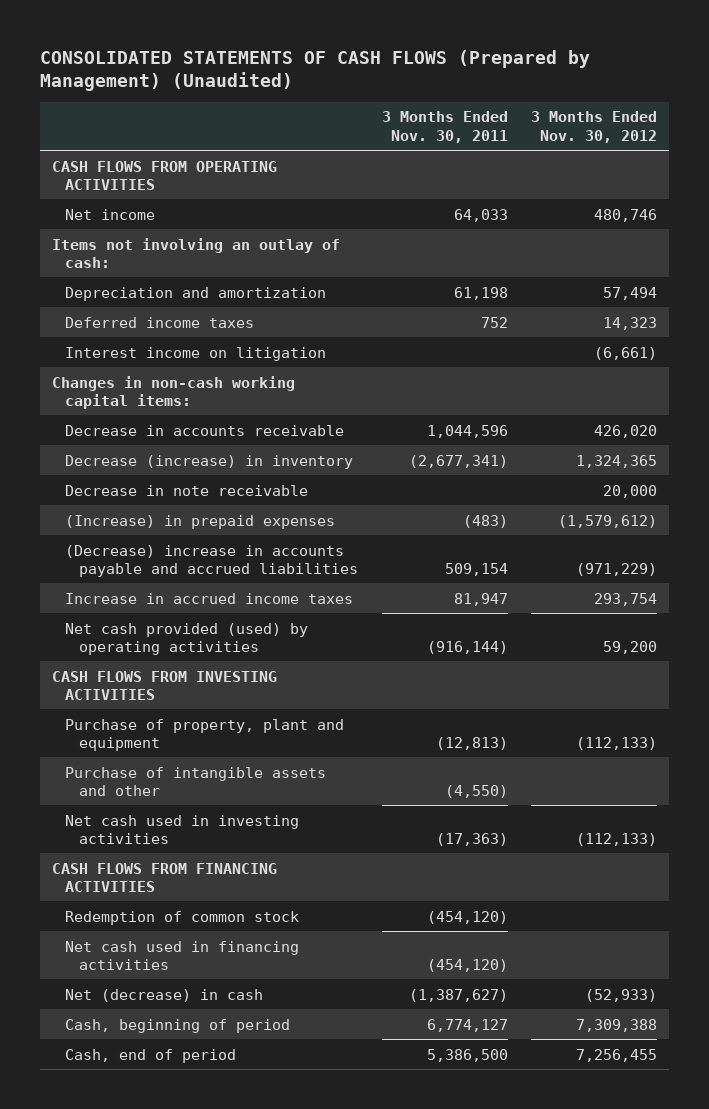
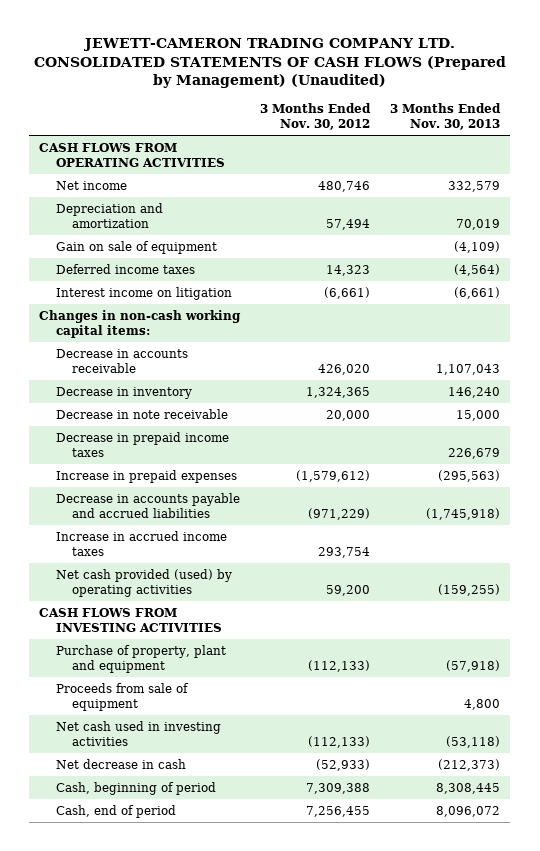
[40,49,591,91] CONSOLIDATED STATEMENTS OF CASH FLOWS (Prepared by Management) (Unaudited) -> [33,38,506,89] JEWETT-CAMERON TRADING COMPANY LTD. CONSOLIDATED STATEMENTS OF CASH FLOWS (Prepared by Management) (Unaudited)
[381,111,508,143] 3 Months Ended Nov. 30, 2011 -> none
none -> [390,102,502,131] 3 Months Ended Nov. 30, 2013
[51,237,340,268] Items not involving an outlay of cash: -> none
none -> [55,240,217,254] Gain on sale of equipment
[65,454,354,469] Decrease (increase) in inventory -> [55,386,192,399] Decrease in inventory
none -> [55,431,229,458] Decrease in prepaid income taxes
[65,514,336,529] (Increase) in prepaid expenses -> [55,469,237,483] Increase in prepaid expenses
[65,544,358,577] (Decrease) increase in accounts payable and accrued liabilities -> [55,492,240,519] Decrease in accounts payable and accrued liabilities
[65,766,327,796] Purchase of intangible assets and other -> none
none -> [55,682,189,712] Proceeds from sale of equipment
[51,862,277,892] CASH FLOWS FROM FINANCING ACTIVITIES -> none
[65,910,300,925] Redemption of common stock -> none
[65,940,300,970] Net cash used in financing activities -> none
[65,988,264,1002] Net (decrease) in cash -> [55,758,186,769] Net decrease in cash

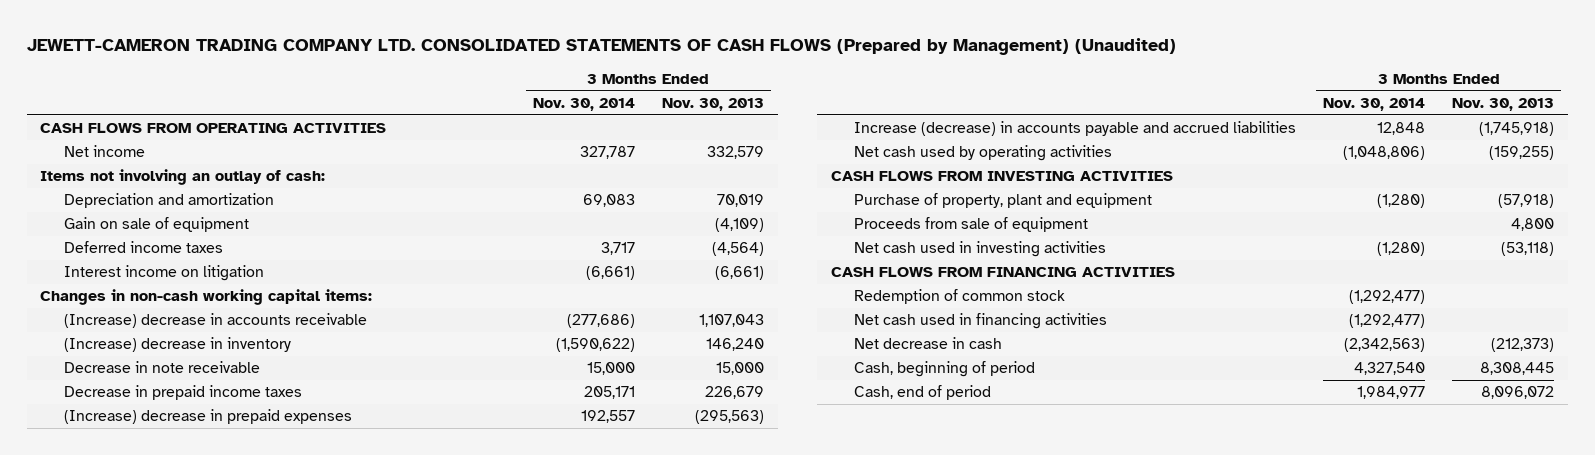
[260,102,372,131] 3 Months Ended Nov. 30, 2012 -> none
none -> [532,98,635,112] Nov. 30, 2014
none -> [40,169,326,186] Items not involving an outlay of cash:
[55,348,188,374] Decrease in accounts receivable -> [63,313,367,329] (Increase) decrease in accounts receivable
[55,386,192,399] Decrease in inventory -> [63,337,291,353] (Increase) decrease in inventory
[55,530,227,557] Increase in accrued income taxes -> none
[55,469,237,483] Increase in prepaid expenses -> [63,409,352,425] (Increase) decrease in prepaid expenses
[55,492,240,519] Decrease in accounts payable and accrued liabilities -> [854,121,1297,137] Increase (decrease) in accounts payable and accrued liabilities
[55,568,232,598] Net cash provided (used) by operating activities -> [854,145,1113,162] Net cash used by operating activities
none -> [830,267,1175,278] CASH FLOWS FROM FINANCING ACTIVITIES
none -> [854,289,1066,305] Redemption of common stock
none -> [854,313,1108,330] Net cash used in financing activities

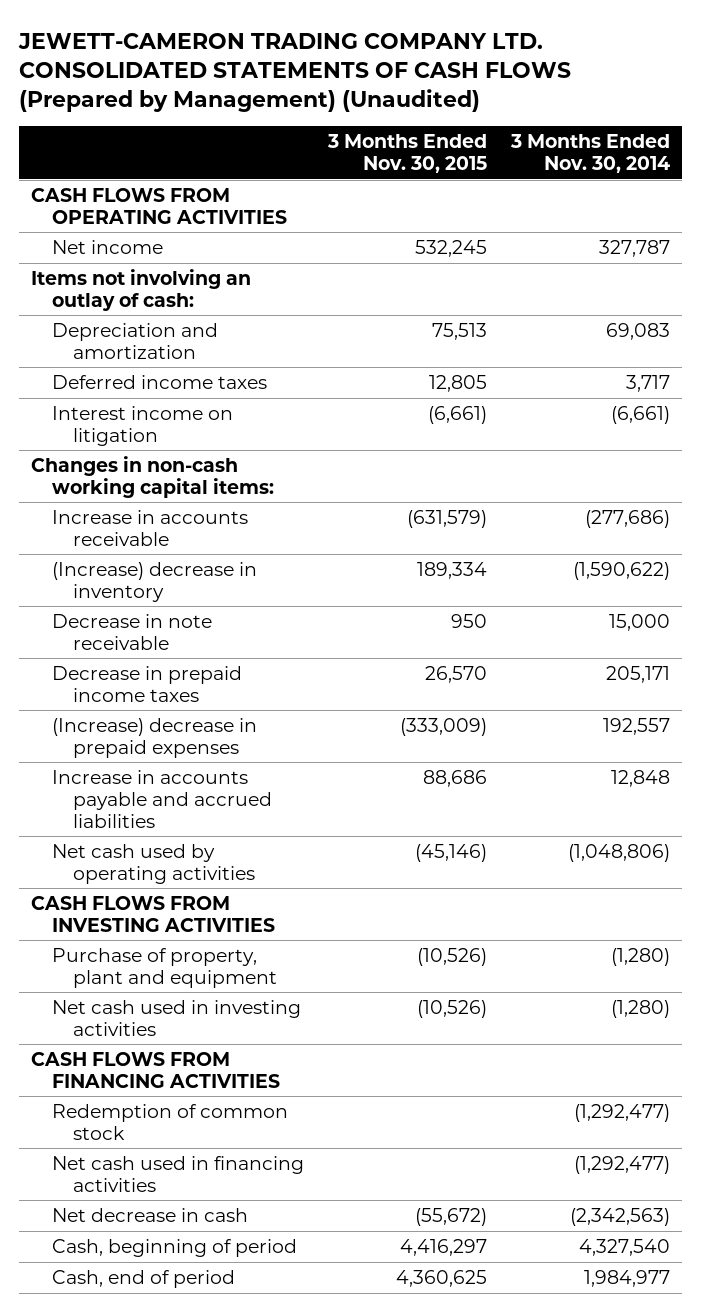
[661,98,764,112] Nov. 30, 2013 -> none
none -> [326,134,487,174] 3 Months Ended Nov. 30, 2015
[63,217,249,233] Gain on sale of equipment -> none
[63,313,367,329] (Increase) decrease in accounts receivable -> [51,509,248,546] Increase in accounts receivable
[854,121,1297,137] Increase (decrease) in accounts payable and accrued liabilities -> [51,769,272,828] Increase in accounts payable and accrued liabilities
[854,217,1089,233] Proceeds from sale of equipment -> none

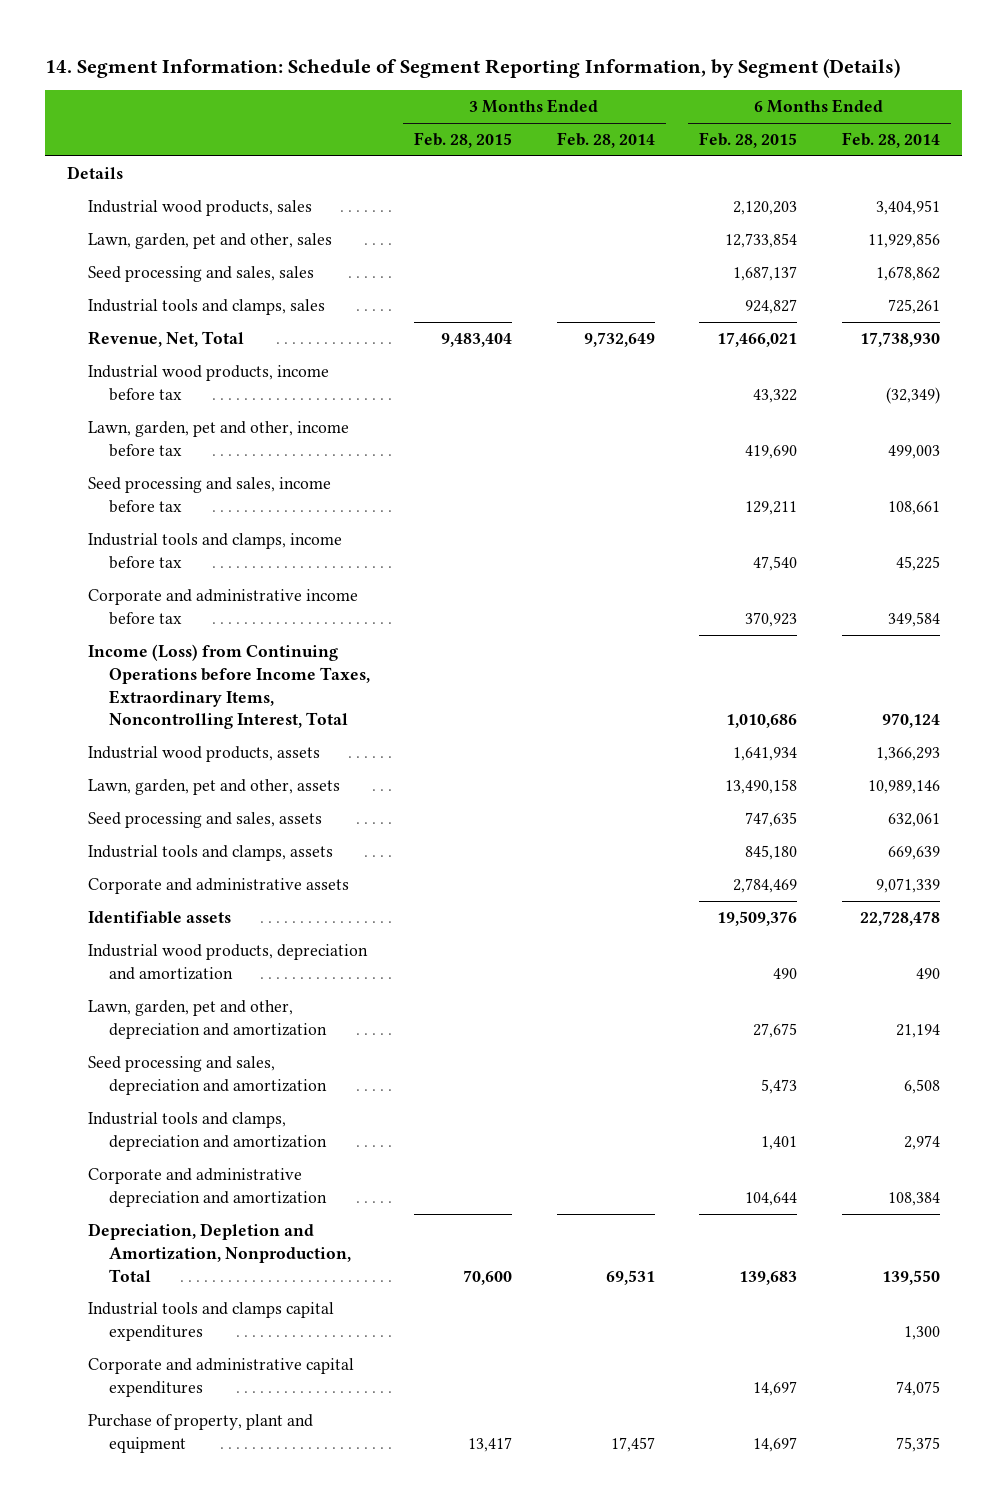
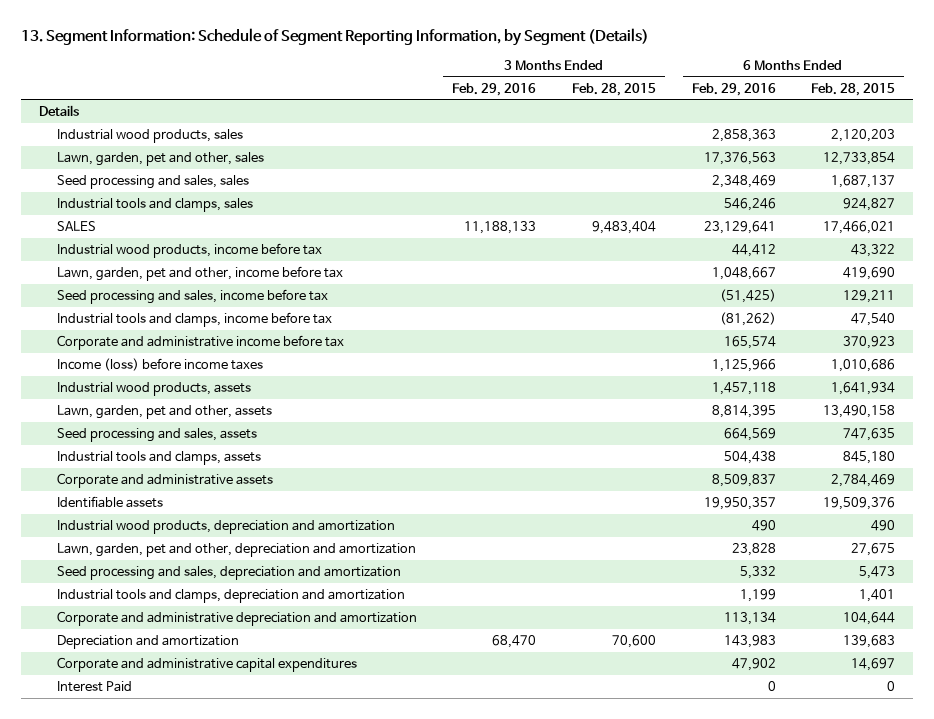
[45,57,901,78] 14. Segment Information: Schedule of Segment Reporting Information, by Segment (Details) -> [20,27,649,46] 13. Segment Information: Schedule of Segment Reporting Information, by Segment (Details)
[556,132,655,149] Feb. 28, 2014 -> none
[841,132,940,149] Feb. 28, 2014 -> none
none -> [452,82,537,96] Feb. 29, 2016
none -> [691,82,776,96] Feb. 29, 2016
[88,331,245,348] Revenue, Net, Total -> [56,221,96,232] SALES
[88,644,370,730] Income (Loss) from Continuing Operations before Income Taxes, Extraordinary Items, Noncontrolling Interest, Total -> [56,358,263,372] Income (loss) before income taxes
[88,1302,335,1341] Industrial tools and clamps capital expenditures -> none
[88,1223,351,1282] Depreciation, Depletion and Amortization, Nonproduction, Total -> [56,635,239,650] Depreciation and amortization
[88,1414,314,1453] Purchase of property, plant and equipment -> none
none -> [56,681,132,693] Interest Paid

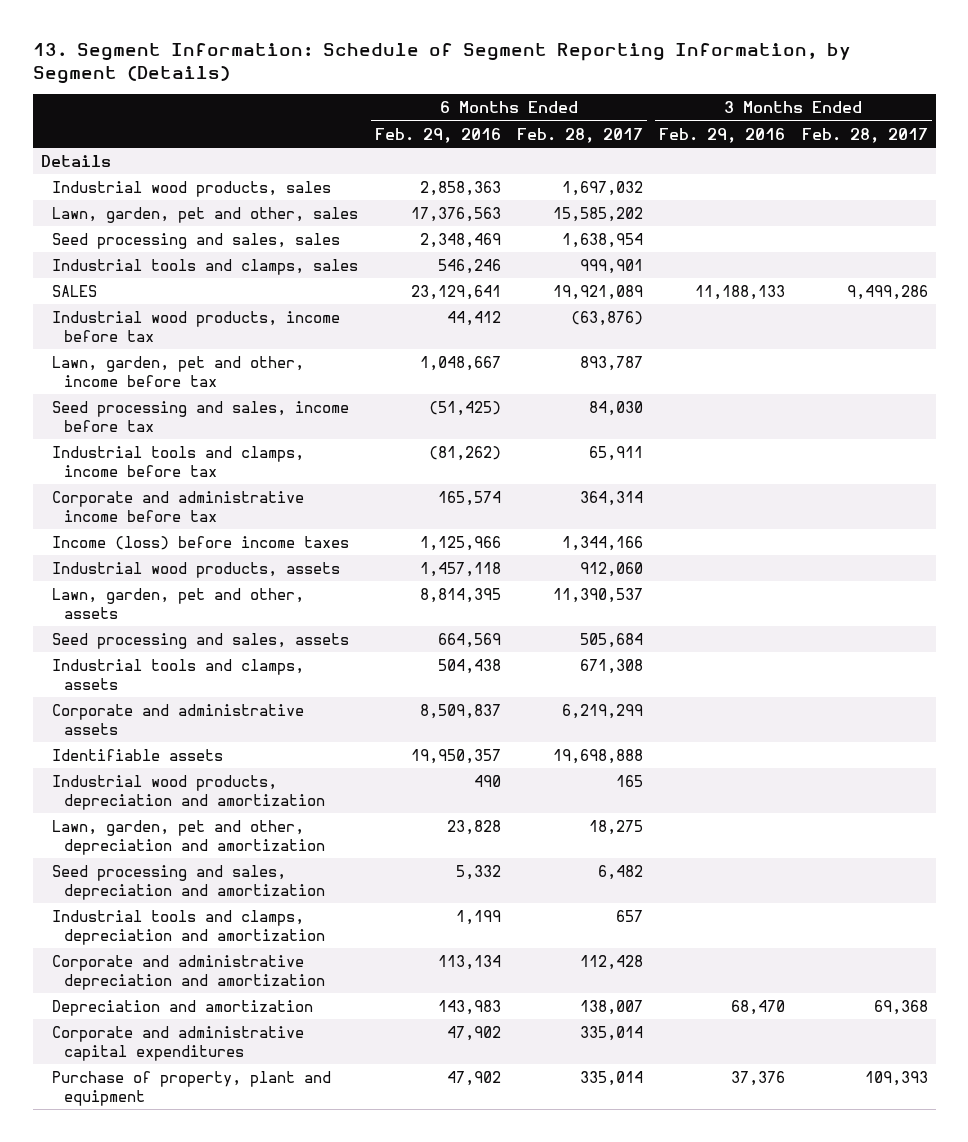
[571,82,656,96] Feb. 28, 2015 -> none
[811,82,896,96] Feb. 28, 2015 -> none
none -> [517,127,644,143] Feb. 28, 2017
none -> [801,127,928,143] Feb. 28, 2017
[56,681,132,693] Interest Paid -> none
none -> [52,1070,332,1106] Purchase of property, plant and equipment

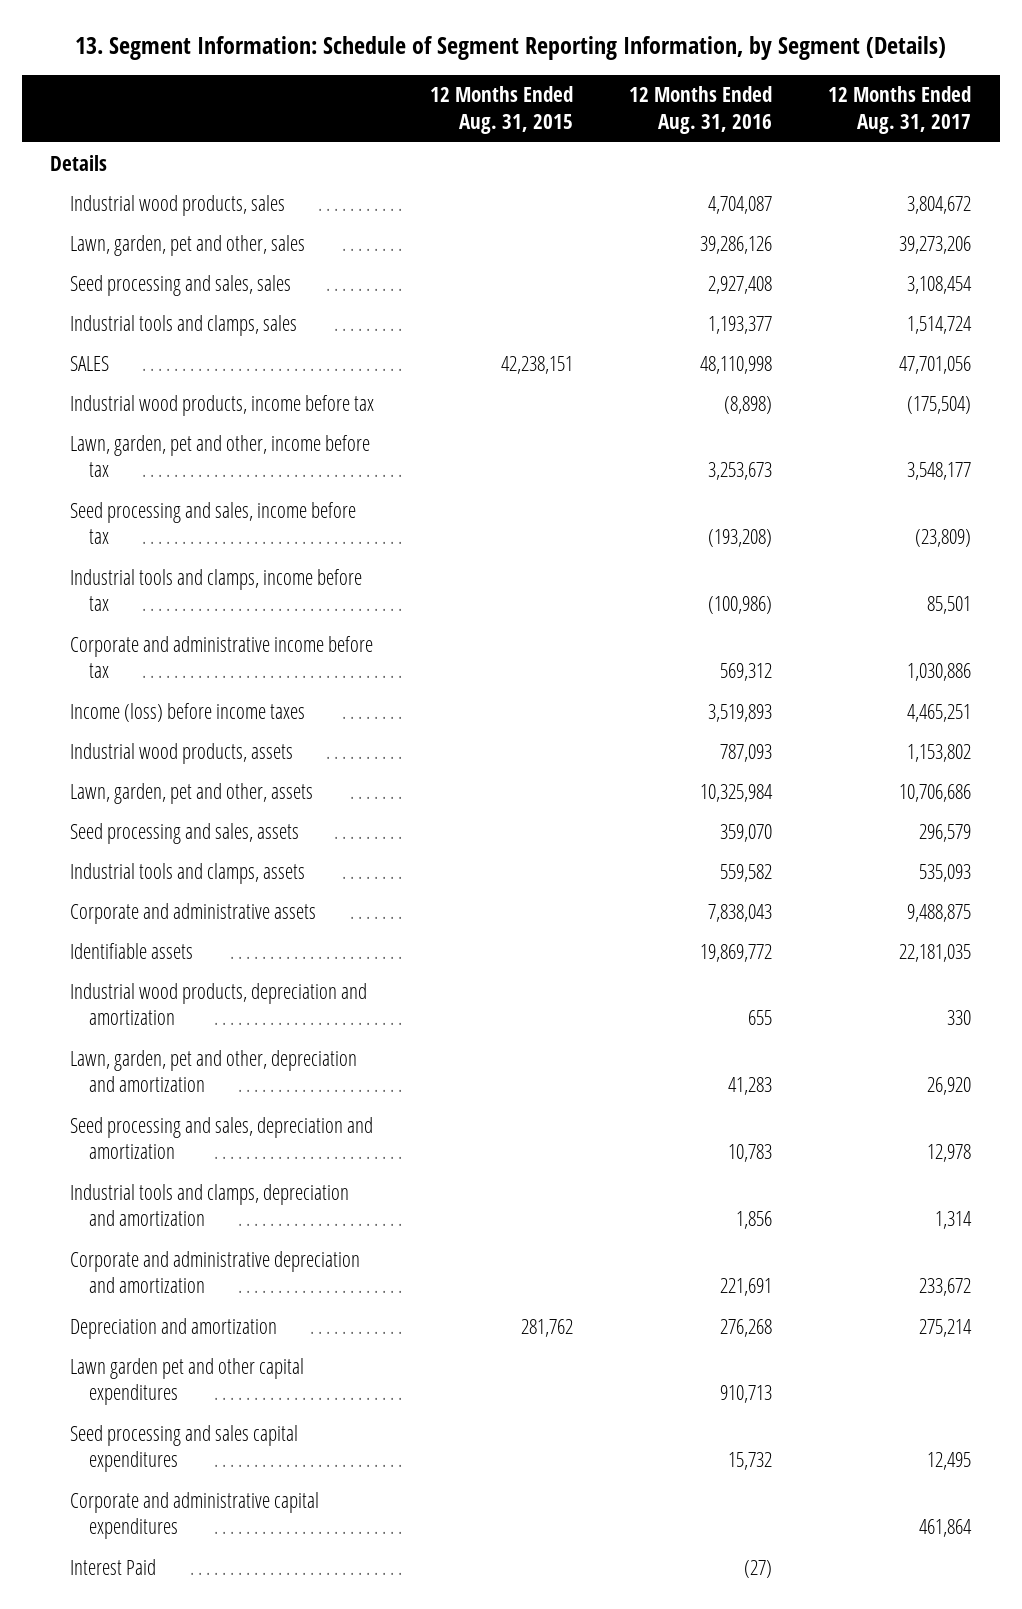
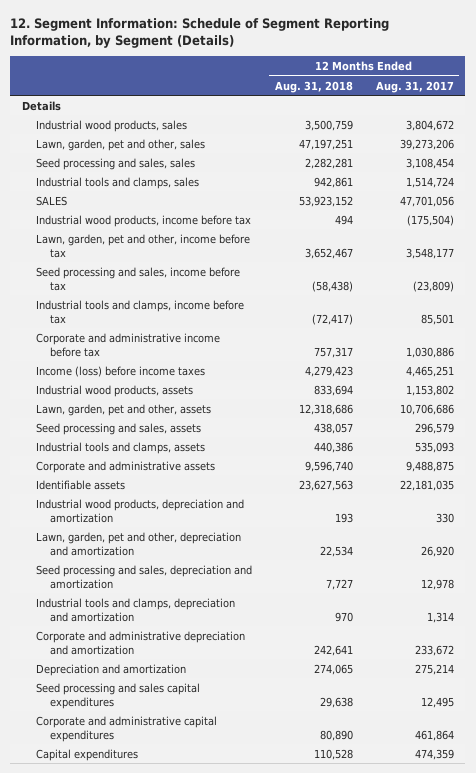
[74,36,946,61] 13. Segment Information: Schedule of Segment Reporting Information, by Segment (Details) -> [10,17,390,49] 12. Segment Information: Schedule of Segment Reporting Information, by Segment (Details)
[430,86,574,134] 12 Months Ended Aug. 31, 2015 -> none
[629,86,773,134] 12 Months Ended Aug. 31, 2016 -> none
none -> [274,80,353,93] Aug. 31, 2018
[69,1357,304,1406] Lawn garden pet and other capital expenditures -> none
[69,1558,156,1575] Interest Paid -> none
none -> [36,748,139,761] Capital expenditures

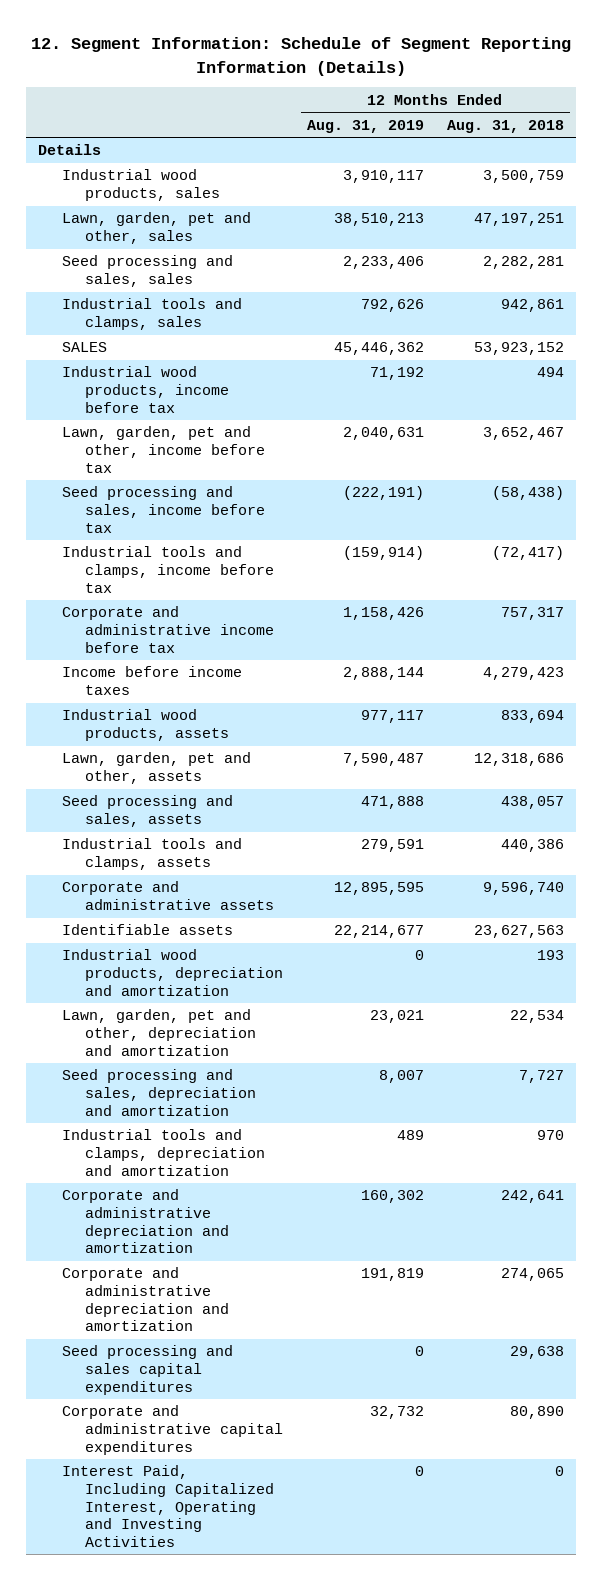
[10,17,390,49] 12. Segment Information: Schedule of Segment Reporting Information, by Segment (Details) -> [31,37,572,76] 12. Segment Information: Schedule of Segment Reporting Information (Details)
[375,80,454,93] Aug. 31, 2017 -> none
none -> [306,119,424,133] Aug. 31, 2019
[36,365,206,377] Income (loss) before income taxes -> [61,666,242,696] Income before income taxes
[36,663,187,676] Depreciation and amortization -> [61,1267,230,1332] Corporate and administrative depreciation and amortization
[36,748,139,761] Capital expenditures -> none
none -> [61,1465,275,1547] Interest Paid, Including Capitalized Interest, Operating and Investing Activities

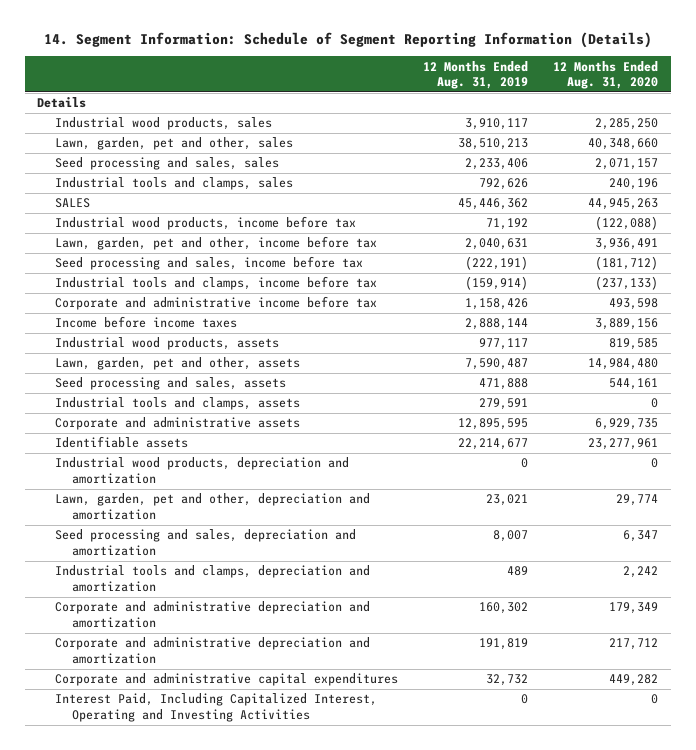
[31,37,572,76] 12. Segment Information: Schedule of Segment Reporting Information (Details) -> [43,31,652,48] 14. Segment Information: Schedule of Segment Reporting Information (Details)
[447,119,565,133] Aug. 31, 2018 -> none
none -> [553,60,659,90] 12 Months Ended Aug. 31, 2020
[61,1345,233,1395] Seed processing and sales capital expenditures -> none

